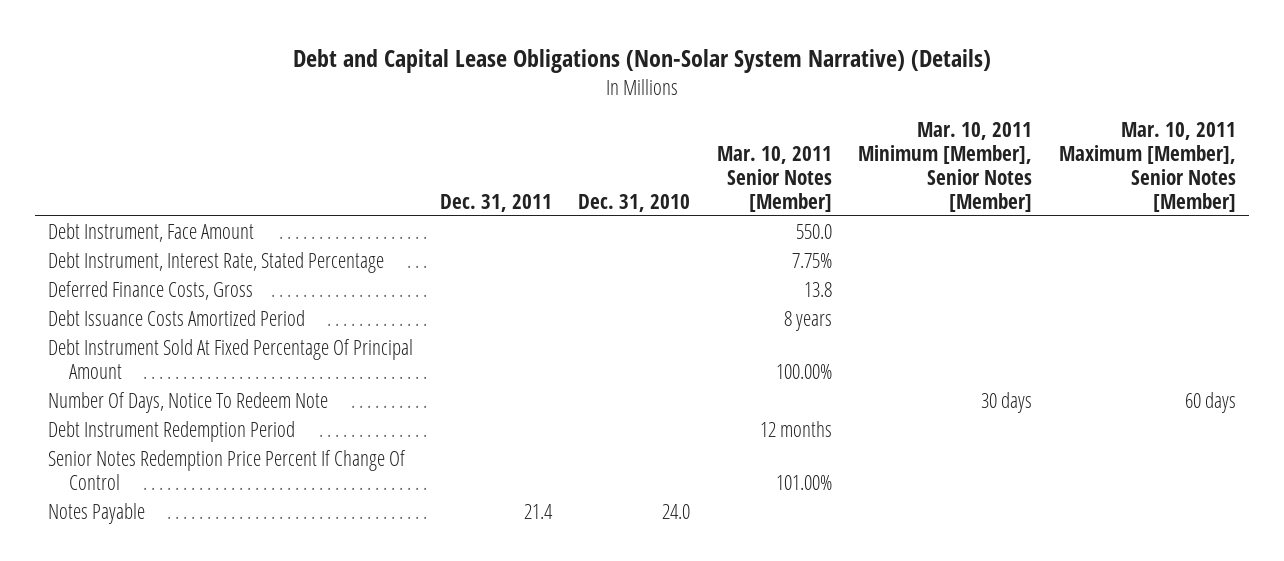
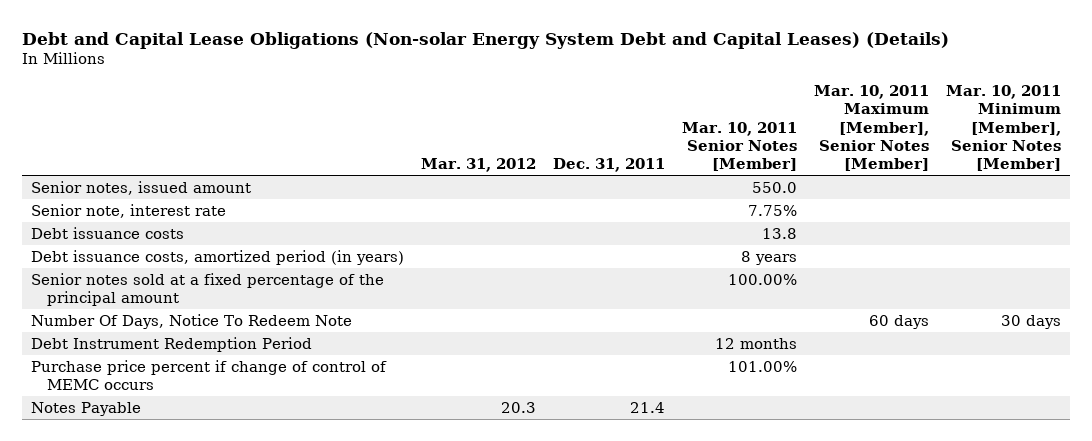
[293,48,992,73] Debt and Capital Lease Obligations (Non-Solar System Narrative) (Details) -> [22,31,950,49] Debt and Capital Lease Obligations (Non-solar Energy System Debt and Capital Leases) (Details)
[578,193,691,212] Dec. 31, 2010 -> none
none -> [420,158,536,173] Mar. 31, 2012
[48,222,255,242] Debt Instrument, Face Amount -> [30,180,251,195] Senior notes, issued amount
[48,251,385,273] Debt Instrument, Interest Rate, Stated Percentage -> [30,203,226,218] Senior note, interest rate
[48,280,254,300] Deferred Finance Costs, Gross -> [30,226,184,239] Debt issuance costs
[48,309,306,326] Debt Issuance Costs Amortized Period -> [30,249,404,265] Debt issuance costs, amortized period (in years)
[48,338,414,379] Debt Instrument Sold At Fixed Percentage Of Principal Amount -> [30,272,384,307] Senior notes sold at a fixed percentage of the principal amount
[48,449,407,490] Senior Notes Redemption Price Percent If Change Of Control -> [30,359,387,391] Purchase price percent if change of control of MEMC occurs

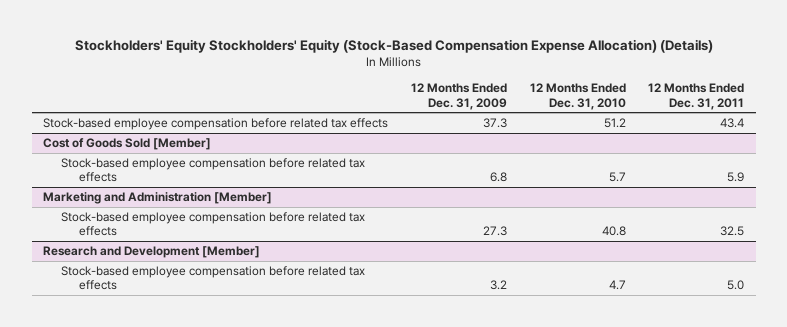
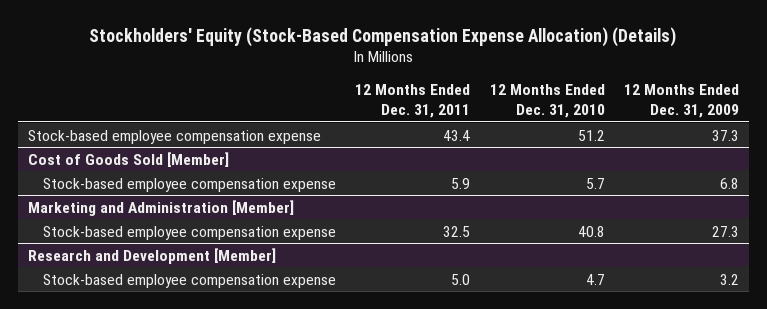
[74,39,713,54] Stockholders' Equity Stockholders' Equity (Stock-Based Compensation Expense Allocation) (Details) -> [89,26,677,47] Stockholders' Equity (Stock-Based Compensation Expense Allocation) (Details)
[43,118,389,131] Stock-based employee compensation before related tax effects -> [27,129,321,144] Stock-based employee compensation expense
[61,158,366,183] Stock-based employee compensation before related tax effects -> [42,177,336,192] Stock-based employee compensation expense
[61,212,366,237] Stock-based employee compensation before related tax effects -> [42,225,336,240] Stock-based employee compensation expense
[61,266,366,291] Stock-based employee compensation before related tax effects -> [42,273,336,288] Stock-based employee compensation expense

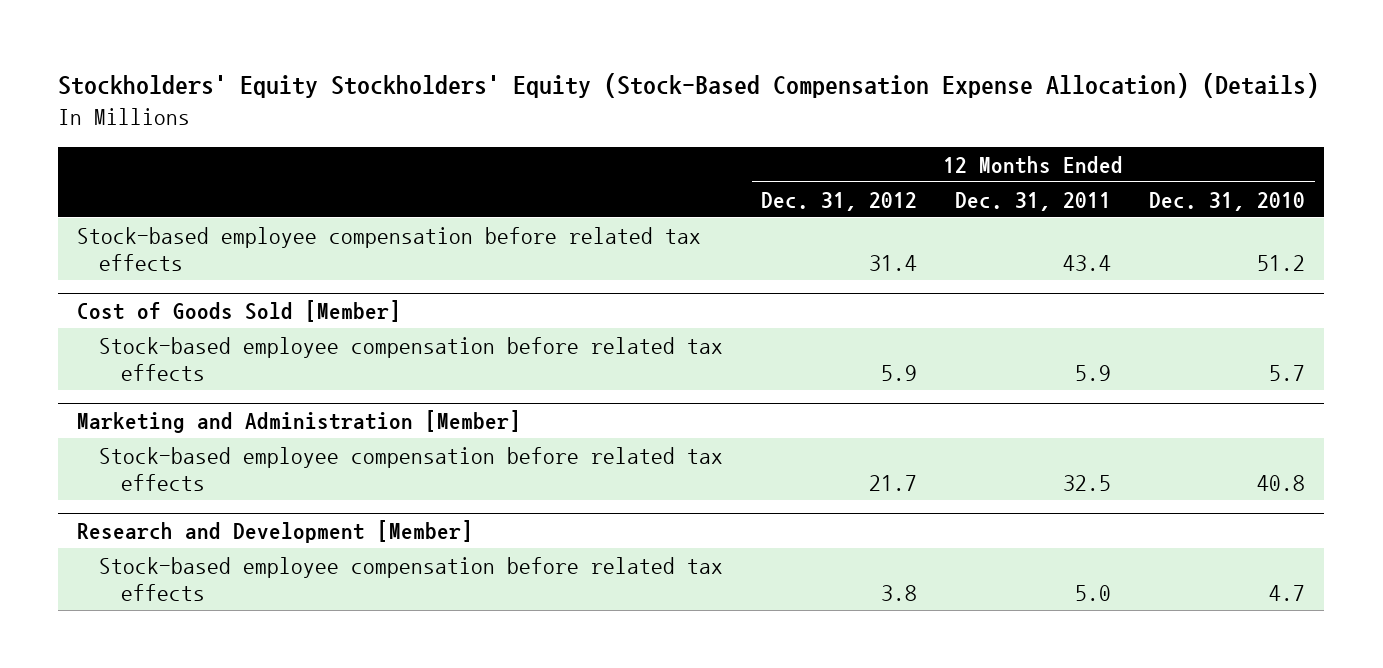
[89,26,677,47] Stockholders' Equity (Stock-Based Compensation Expense Allocation) (Details) -> [58,73,1320,99] Stockholders' Equity Stockholders' Equity (Stock-Based Compensation Expense Allocation) (Details)
[624,84,740,119] 12 Months Ended Dec. 31, 2009 -> none
none -> [761,191,918,211] Dec. 31, 2012
[27,129,321,144] Stock-based employee compensation expense -> [77,226,702,271] Stock-based employee compensation before related tax effects
[42,177,336,192] Stock-based employee compensation expense -> [99,336,724,381] Stock-based employee compensation before related tax effects
[42,225,336,240] Stock-based employee compensation expense -> [99,446,724,491] Stock-based employee compensation before related tax effects
[42,273,336,288] Stock-based employee compensation expense -> [99,556,724,601] Stock-based employee compensation before related tax effects

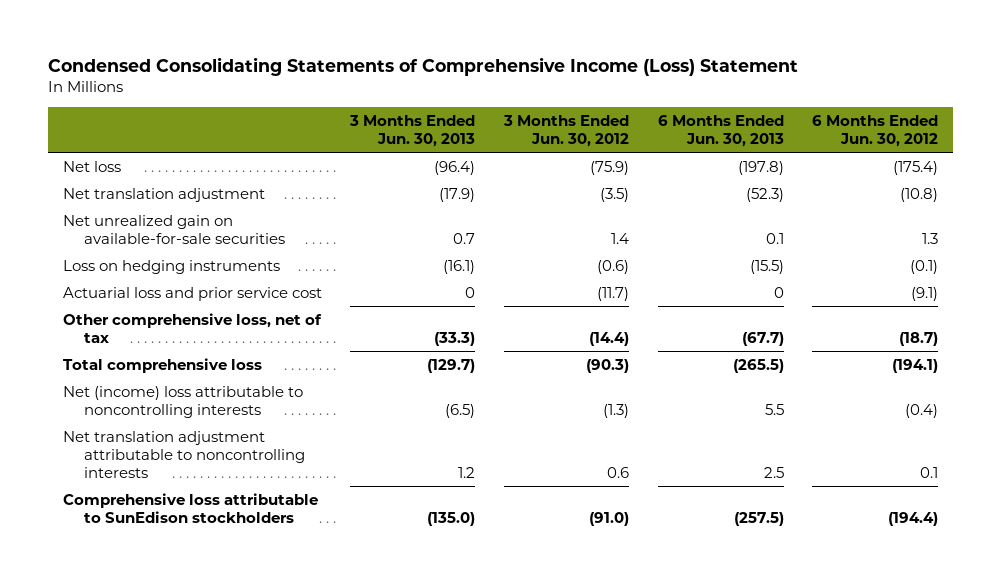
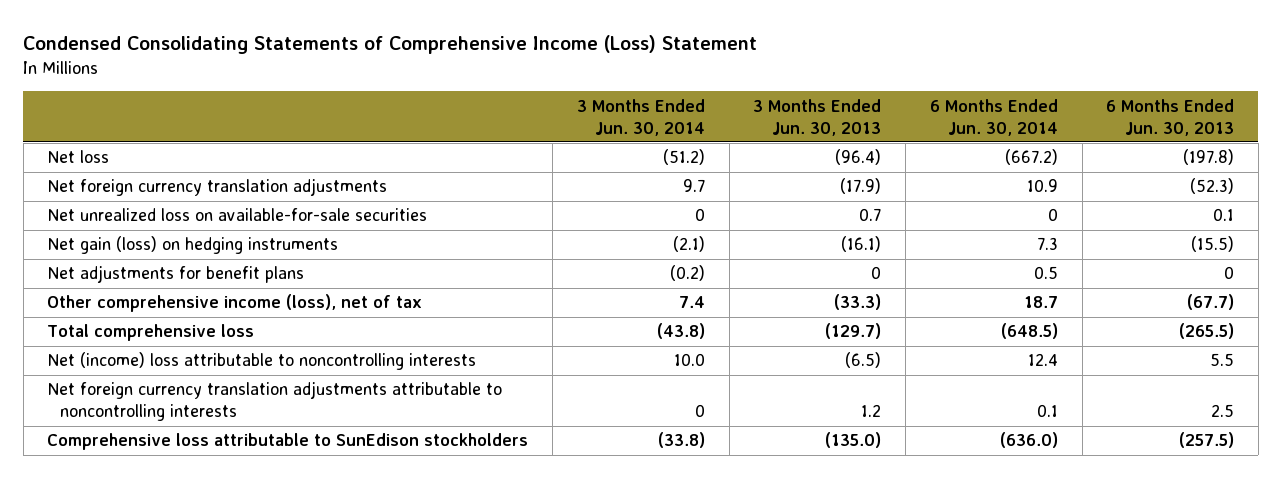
[502,114,629,147] 3 Months Ended Jun. 30, 2012 -> none
[812,114,939,147] 6 Months Ended Jun. 30, 2012 -> none
none -> [576,98,705,136] 3 Months Ended Jun. 30, 2014
none -> [929,98,1058,136] 6 Months Ended Jun. 30, 2014
[62,187,265,202] Net translation adjustment -> [47,178,388,197] Net foreign currency translation adjustments
[62,214,285,244] Net unrealized gain on available-for-sale securities -> [47,208,428,222] Net unrealized loss on available-for-sale securities
[62,259,280,274] Loss on hedging instruments -> [47,236,339,255] Net gain (loss) on hedging instruments
[62,286,322,301] Actuarial loss and prior service cost -> [47,265,305,284] Net adjustments for benefit plans
[62,312,322,343] Other comprehensive loss, net of tax -> [47,294,423,313] Other comprehensive income (loss), net of tax
[62,430,305,478] Net translation adjustment attributable to noncontrolling interests -> [47,381,503,422] Net foreign currency translation adjustments attributable to noncontrolling interests

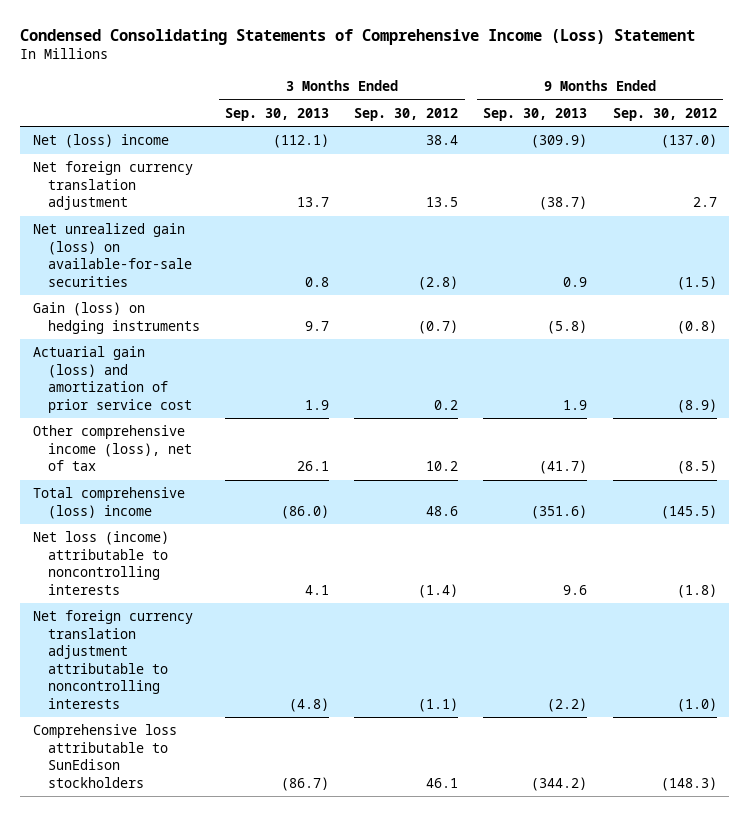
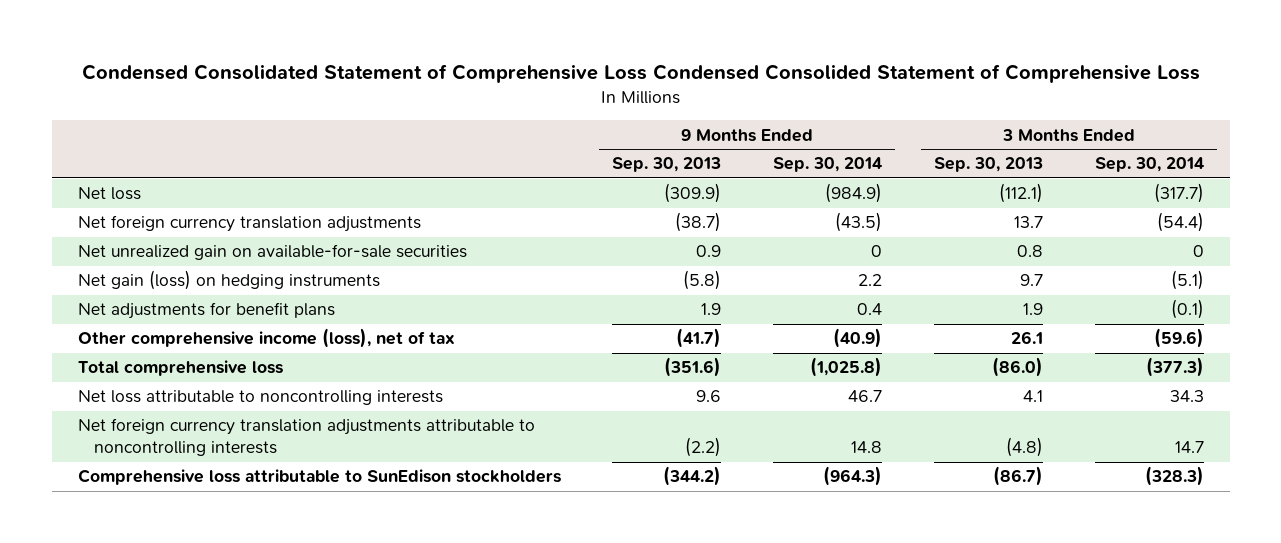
[20,28,696,45] Condensed Consolidating Statements of Comprehensive Income (Loss) Statement -> [81,64,1200,84] Condensed Consolidated Statement of Comprehensive Loss Condensed Consolided Statement of Comprehensive Loss
[354,107,459,121] Sep. 30, 2012 -> none
[612,107,717,121] Sep. 30, 2012 -> none
none -> [773,157,883,173] Sep. 30, 2014
none -> [1094,157,1204,173] Sep. 30, 2014
[32,134,169,149] Net (loss) income -> [77,187,141,201] Net loss
[32,161,193,211] Net foreign currency translation adjustment -> [77,215,421,233] Net foreign currency translation adjustments
[32,223,193,287] Net unrealized gain (loss) on available-for-sale securities -> [77,244,467,261] Net unrealized gain on available-for-sale securities
[32,302,201,334] Gain (loss) on hedging instruments -> [77,270,380,291] Net gain (loss) on hedging instruments
[32,346,193,413] Actuarial gain (loss) and amortization of prior service cost -> [77,302,335,320] Net adjustments for benefit plans
[32,487,185,519] Total comprehensive (loss) income -> [77,360,283,377] Total comprehensive loss
[32,531,169,595] Net loss (income) attributable to noncontrolling interests -> [77,390,443,406] Net loss attributable to noncontrolling interests
[32,610,193,709] Net foreign currency translation adjustment attributable to noncontrolling interests -> [77,418,535,457] Net foreign currency translation adjustments attributable to noncontrolling interests

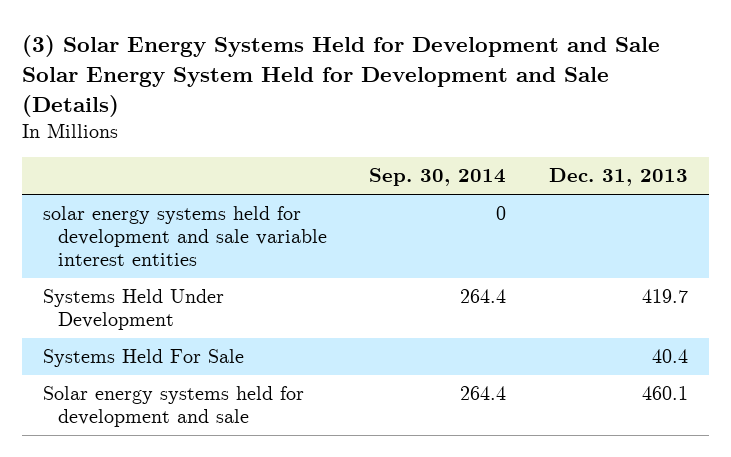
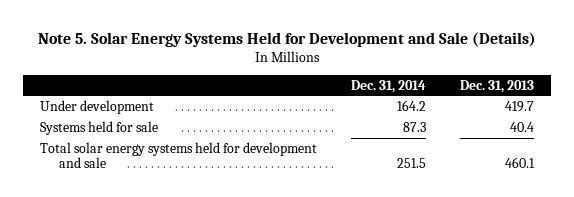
[21,34,660,117] (3) Solar Energy Systems Held for Development and Sale Solar Energy System Held for Development and Sale (Details) -> [37,31,536,47] Note 5. Solar Energy Systems Held for Development and Sale (Details)
[369,168,507,187] Sep. 30, 2014 -> none
none -> [350,79,426,93] Dec. 31, 2014
[43,206,327,266] solar energy systems held for development and sale variable interest entities -> none
[43,289,225,330] Systems Held Under Development -> [39,99,154,114] Under development
[43,349,245,368] Systems Held For Sale -> [39,120,158,135] Systems held for sale
[43,386,305,427] Solar energy systems held for development and sale -> [39,141,317,169] Total solar energy systems held for development and sale

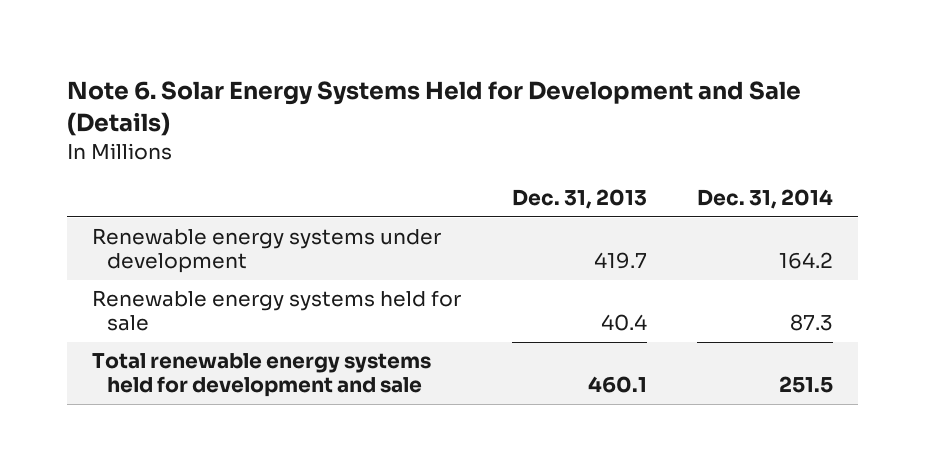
[37,31,536,47] Note 5. Solar Energy Systems Held for Development and Sale (Details) -> [67,81,802,136] Note 6. Solar Energy Systems Held for Development and Sale (Details)
[39,99,154,114] Under development -> [92,228,442,274] Renewable energy systems under development
[39,120,158,135] Systems held for sale -> [92,290,462,332] Renewable energy systems held for sale
[39,141,317,169] Total solar energy systems held for development and sale -> [92,353,432,398] Total renewable energy systems held for development and sale

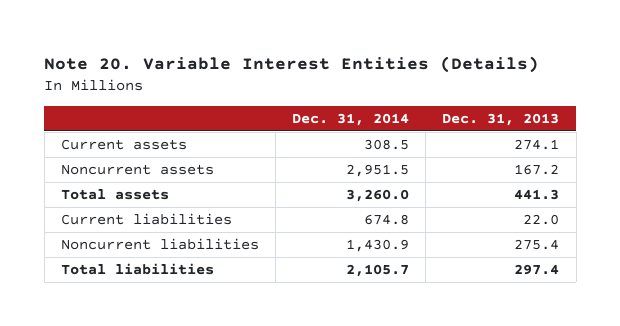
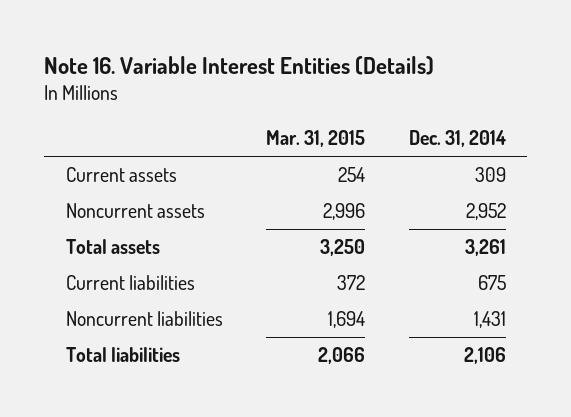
[44,55,540,73] Note 20. Variable Interest Entities (Details) -> [44,56,435,76] Note 16. Variable Interest Entities (Details)
[442,112,560,126] Dec. 31, 2013 -> none
none -> [266,130,366,148] Mar. 31, 2015
[364,139,410,151] 308.5 -> [474,167,506,183] 309
[346,164,410,178] 2,951.5 -> [465,203,506,221] 2,952
[346,189,410,203] 3,260.0 -> [464,239,506,257] 3,261
[364,214,410,226] 674.8 -> [477,275,506,291] 675
[346,239,410,253] 1,430.9 -> [473,311,506,329] 1,431
[346,264,410,278] 2,105.7 -> [463,347,506,365] 2,106

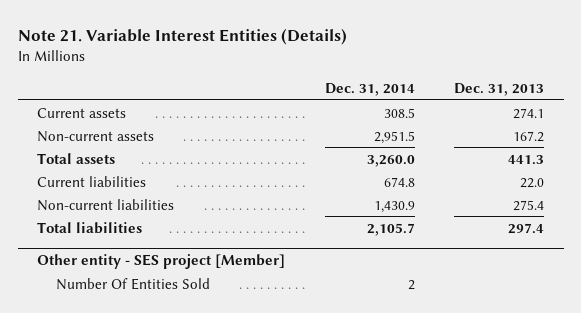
[44,56,435,76] Note 16. Variable Interest Entities (Details) -> [17,28,347,46] Note 21. Variable Interest Entities (Details)
[266,130,366,148] Mar. 31, 2015 -> none
none -> [453,82,544,96] Dec. 31, 2013
[474,167,506,183] 309 -> [383,107,415,118] 308.5
[65,203,205,219] Noncurrent assets -> [37,130,155,142] Non-current assets
[465,203,506,221] 2,952 -> [373,130,415,144] 2,951.5
[464,239,506,257] 3,261 -> [366,154,415,167] 3,260.0
[477,275,506,291] 675 -> [383,176,415,187] 674.8
[65,311,223,327] Noncurrent liabilities -> [37,198,175,211] Non-current liabilities
[473,311,506,329] 1,431 -> [373,200,415,213] 1,430.9
[463,347,506,365] 2,106 -> [366,222,415,236] 2,105.7
none -> [37,253,286,269] Other entity - SES project [Member]
none -> [55,277,210,290] Number Of Entities Sold

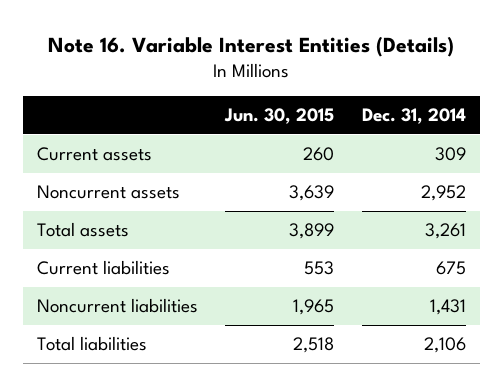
[17,28,347,46] Note 21. Variable Interest Entities (Details) -> [48,35,455,57] Note 16. Variable Interest Entities (Details)
[453,82,544,96] Dec. 31, 2013 -> none
none -> [224,108,335,125] Jun. 30, 2015
[37,253,286,269] Other entity - SES project [Member] -> none
[55,277,210,290] Number Of Entities Sold -> none
[383,107,415,118] 308.5 -> [435,147,467,162] 309
[37,130,155,142] Non-current assets -> [36,185,180,200] Noncurrent assets
[373,130,415,144] 2,951.5 -> [421,185,467,202] 2,952
[366,154,415,167] 3,260.0 -> [425,223,467,240] 3,261
[383,176,415,187] 674.8 -> [436,261,467,276] 675
[37,198,175,211] Non-current liabilities -> [36,298,198,314] Noncurrent liabilities
[373,200,415,213] 1,430.9 -> [430,299,467,316] 1,431
[366,222,415,236] 2,105.7 -> [424,337,467,354] 2,106

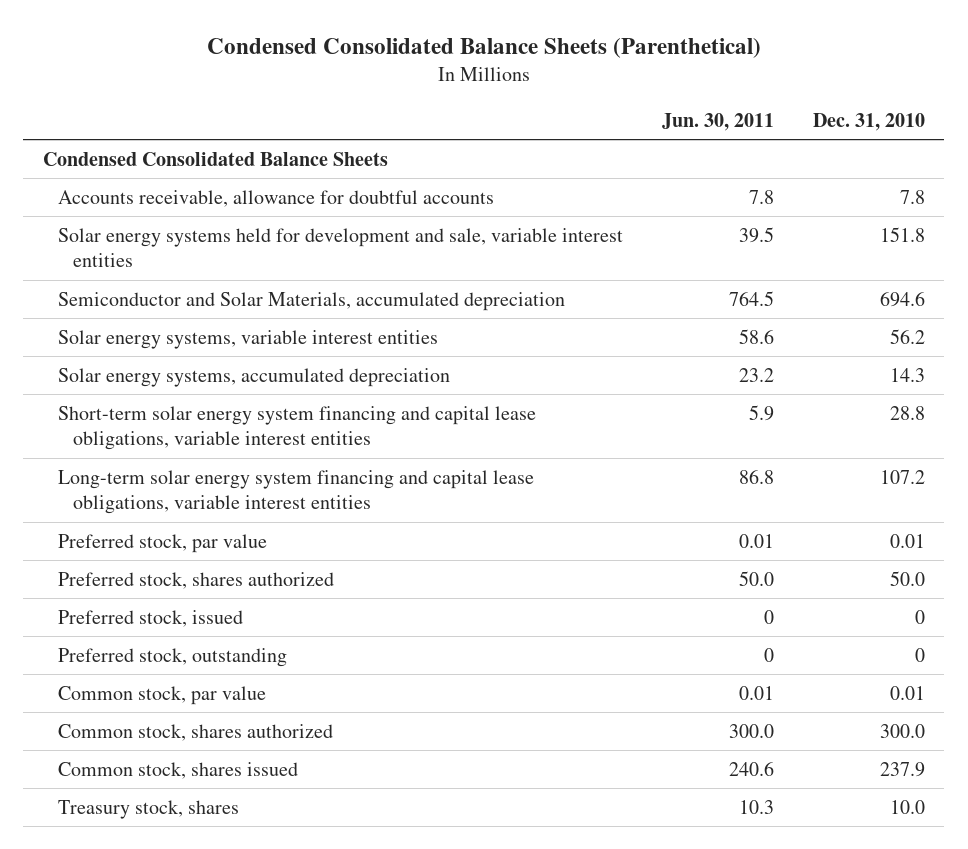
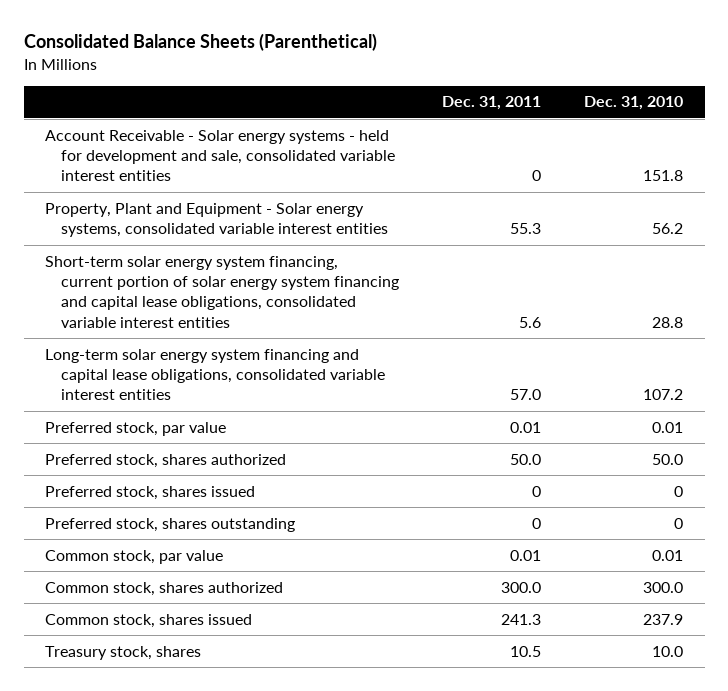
[206,38,761,59] Condensed Consolidated Balance Sheets (Parenthetical) -> [23,33,377,52] Consolidated Balance Sheets (Parenthetical)
[661,112,774,131] Jun. 30, 2011 -> none
none -> [441,96,541,111] Dec. 31, 2011
[42,151,388,166] Condensed Consolidated Balance Sheets -> none
[57,189,494,207] Accounts receivable, allowance for doubtful accounts -> none
[57,291,565,311] Semiconductor and Solar Materials, accumulated depreciation -> none
[57,367,450,387] Solar energy systems, accumulated depreciation -> none
[57,227,623,268] Solar energy systems held for development and sale, variable interest entities -> [45,129,395,182] Account Receivable - Solar energy systems - held for development and sale, consolidated variable interest entities
[57,329,438,349] Solar energy systems, variable interest entities -> [45,202,388,238] Property, Plant and Equipment - Solar energy systems, consolidated variable interest entities
[57,405,536,451] Short-term solar energy system financing and capital lease obligations, variable interest entities -> [45,255,399,328] Short-term solar energy system financing, current portion of solar energy system financing and capital lease obligations, consolidated variable interest entities
[57,469,534,515] Long-term solar energy system financing and capital lease obligations, variable interest entities -> [45,348,385,401] Long-term solar energy system financing and capital lease obligations, consolidated variable interest entities
[57,609,243,627] Preferred stock, issued -> [45,485,256,500] Preferred stock, shares issued
[57,647,287,667] Preferred stock, outstanding -> [45,517,296,532] Preferred stock, shares outstanding

